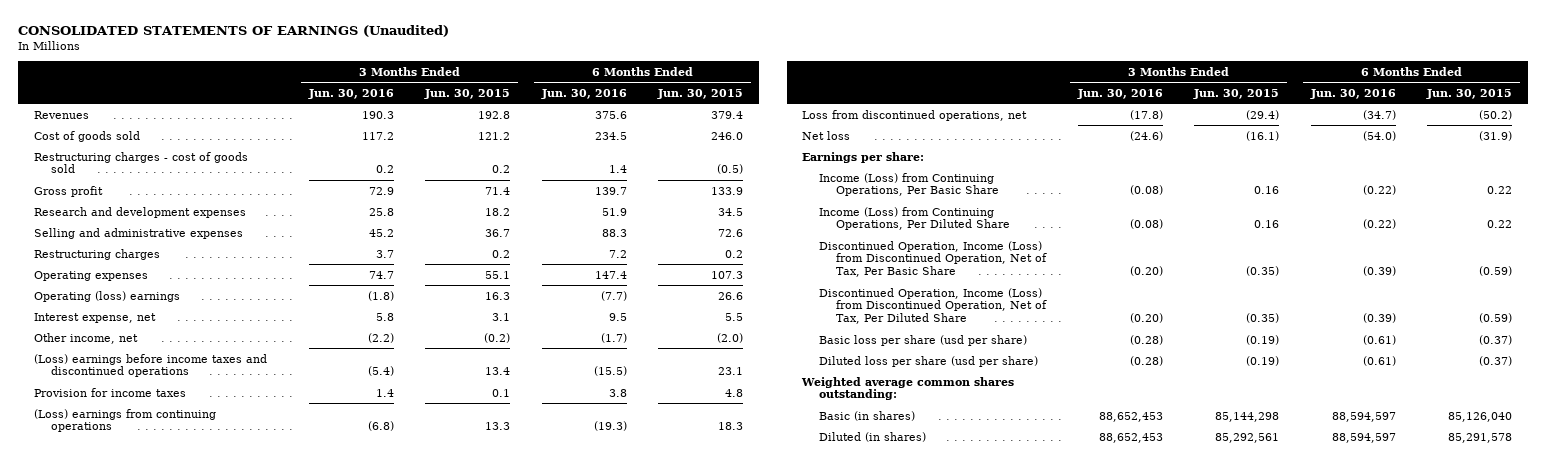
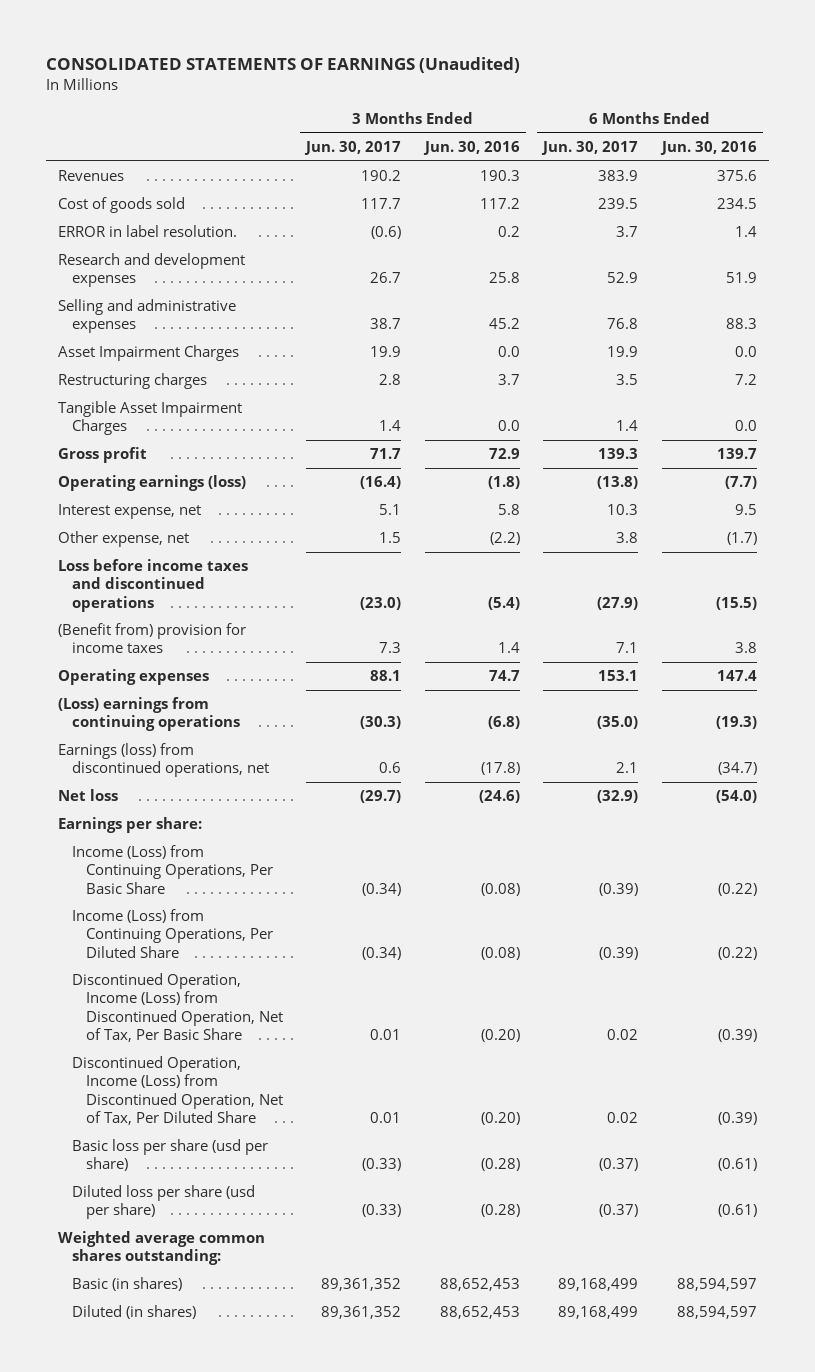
[424,88,511,99] Jun. 30, 2015 -> none
[657,88,744,99] Jun. 30, 2015 -> none
none -> [304,140,402,155] Jun. 30, 2017
none -> [541,140,639,155] Jun. 30, 2017
[33,151,248,174] Restructuring charges - cost of goods sold -> [58,225,238,238] ERROR in label resolution.
none -> [58,345,240,362] Asset Impairment Charges
none -> [58,401,243,436] Tangible Asset Impairment Charges
[33,185,103,197] Gross profit -> [58,447,148,464] Gross profit
[33,290,180,302] Operating (loss) earnings -> [58,475,247,492] Operating earnings (loss)
[33,332,138,344] Other income, net -> [58,531,190,548] Other expense, net
[33,353,267,378] (Loss) earnings before income taxes and discontinued operations -> [58,559,249,612] Loss before income taxes and discontinued operations
[33,387,186,397] Provision for income taxes -> [58,623,247,654] (Benefit from) provision for income taxes
[33,270,148,281] Operating expenses -> [58,669,210,686] Operating expenses
[802,109,1028,121] Loss from discontinued operations, net -> [58,743,269,778] Earnings (loss) from discontinued operations, net

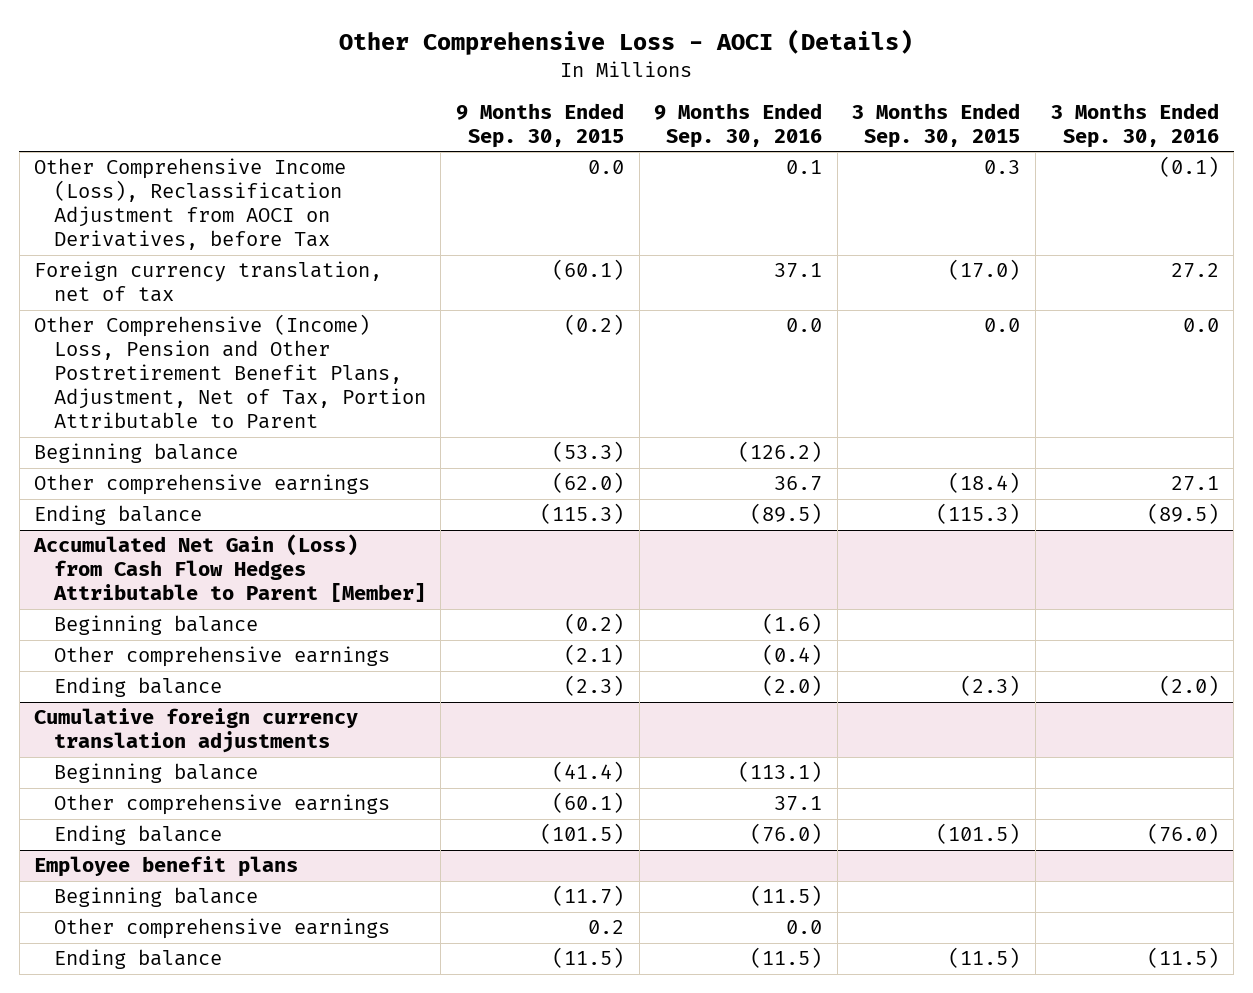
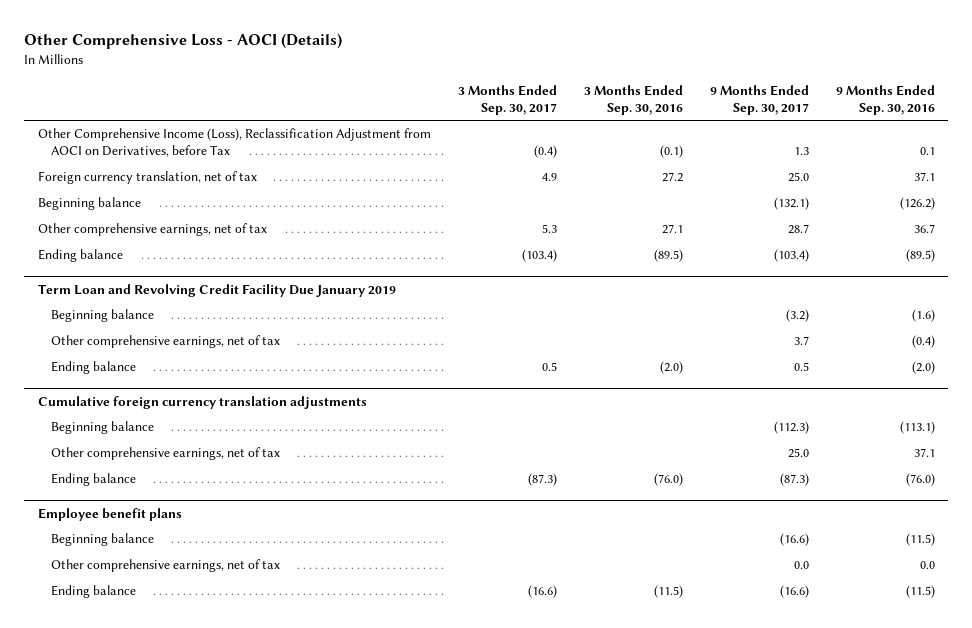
[456,102,625,148] 9 Months Ended Sep. 30, 2015 -> none
[852,102,1021,148] 3 Months Ended Sep. 30, 2015 -> none
none -> [457,84,557,115] 3 Months Ended Sep. 30, 2017
none -> [709,84,809,115] 9 Months Ended Sep. 30, 2017
[34,314,426,430] Other Comprehensive (Income) Loss, Pension and Other Postretirement Benefit Plans, Adjustment, Net of Tax, Portion Attributable to Parent -> none
[34,474,371,496] Other comprehensive earnings -> [37,223,267,237] Other comprehensive earnings, net of tax
[33,534,426,603] Accumulated Net Gain (Loss) from Cash Flow Hedges Attributable to Parent [Member] -> [37,283,396,297] Term Loan and Revolving Credit Facility Due January 2019
[53,646,390,668] Other comprehensive earnings -> [50,335,280,349] Other comprehensive earnings, net of tax
[53,794,390,816] Other comprehensive earnings -> [50,447,280,461] Other comprehensive earnings, net of tax
[53,918,390,940] Other comprehensive earnings -> [50,559,280,573] Other comprehensive earnings, net of tax

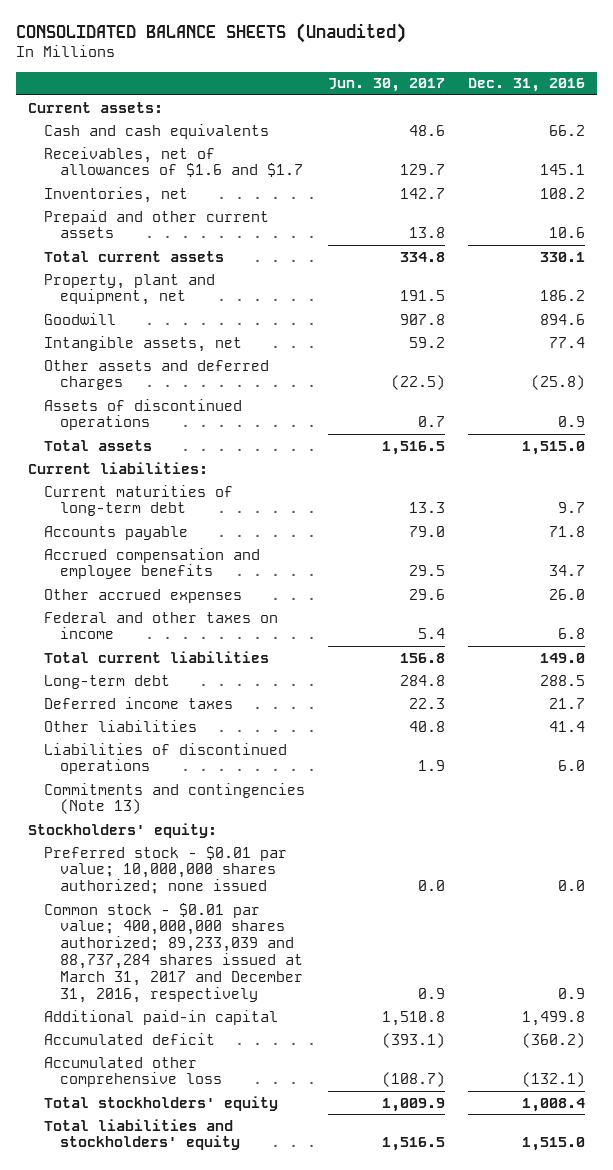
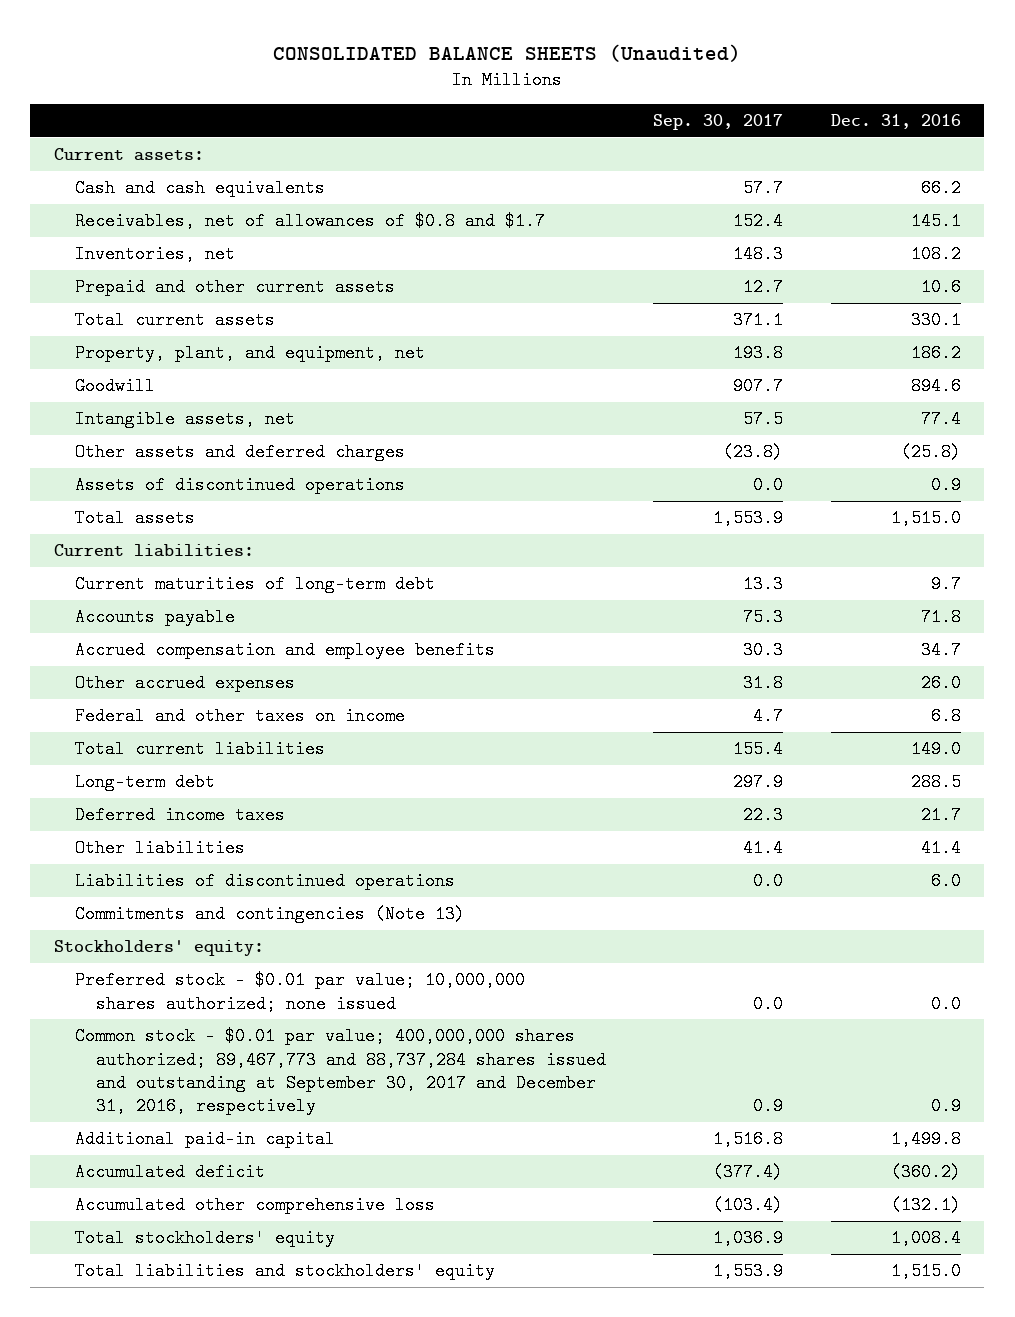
[328,78,446,93] Jun. 30, 2017 -> none
none -> [653,114,784,131] Sep. 30, 2017
[43,146,304,178] Receivables, net of allowances of $1.6 and $1.7 -> [74,212,545,231] Receivables, net of allowances of $0.8 and $1.7
[43,273,215,306] Property, plant and equipment, net -> [74,344,425,363] Property, plant, and equipment, net
[43,902,304,1003] Common stock - $0.01 par value; 400,000,000 shares authorized; 89,233,039 and 88,737,284 shares issued at March 31, 2017 and December 31, 2016, respectively -> [74,1027,606,1116] Common stock - $0.01 par value; 400,000,000 shares authorized; 89,467,773 and 88,737,284 shares issued and outstanding at September 30, 2017 and December 31, 2016, respectively

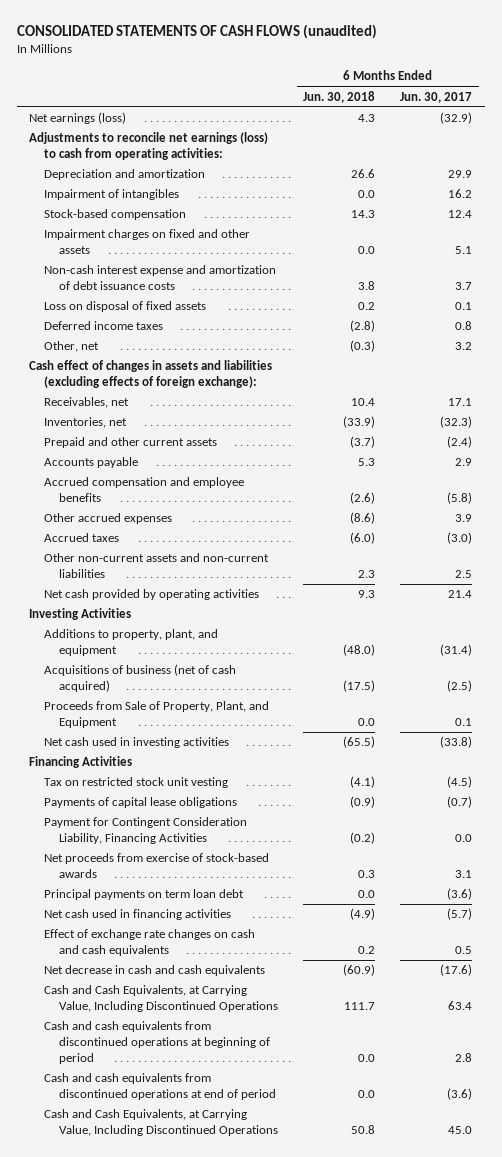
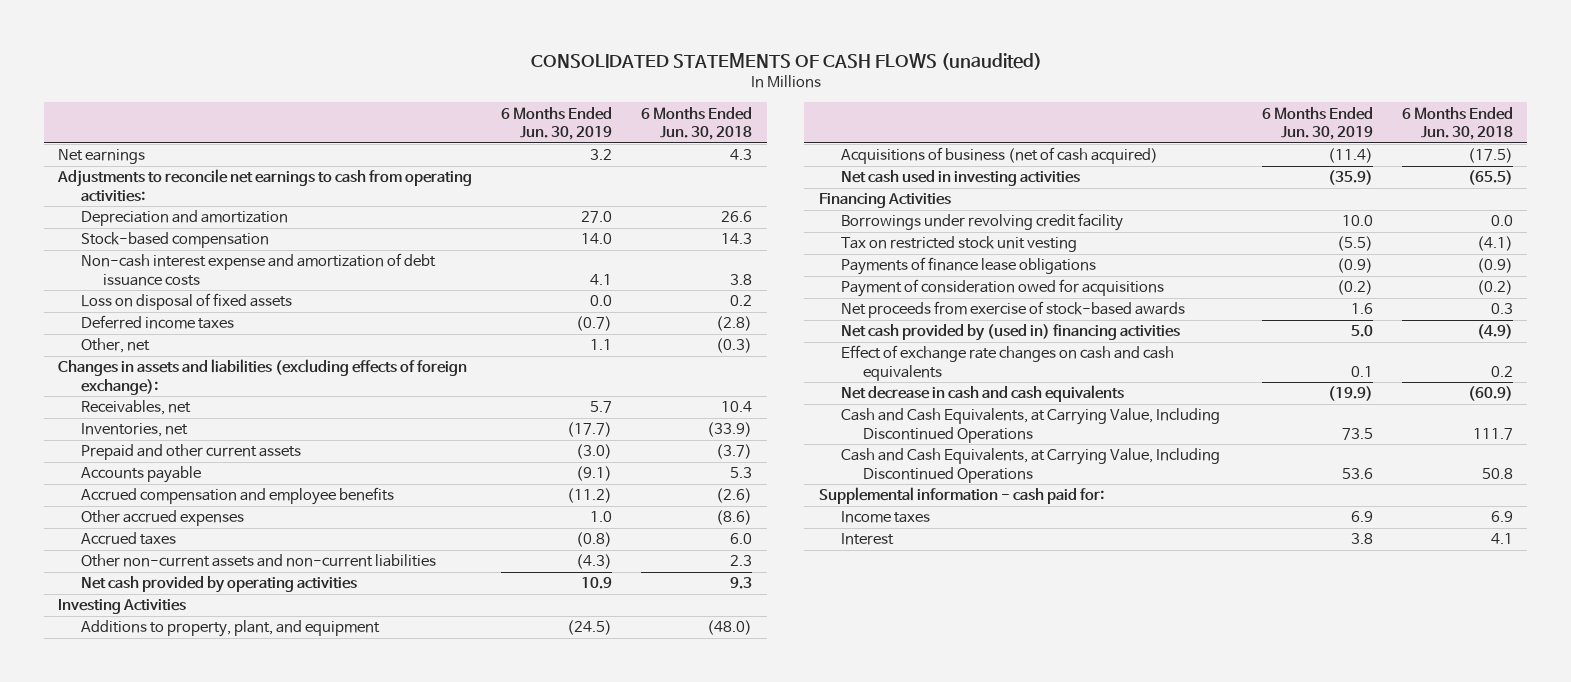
[400,91,473,103] Jun. 30, 2017 -> none
none -> [501,106,613,141] 6 Months Ended Jun. 30, 2019
[29,112,127,125] Net earnings (loss) -> [58,149,146,165] Net earnings
[29,132,269,160] Adjustments to reconcile net earnings (loss) to cash from operating activities: -> [57,169,473,202] Adjustments to reconcile net earnings to cash from operating activities:
[44,189,180,201] Impairment of intangibles -> none
[44,229,251,254] Impairment charges on fixed and other assets -> none
[29,360,273,388] Cash effect of changes in assets and liabilities (excluding effects of foreign exchange): -> [58,359,468,395] Changes in assets and liabilities (excluding effects of foreign exchange):
[350,532,376,545] (6.0) -> [730,533,753,545] 6.0
[44,701,270,728] Proceeds from Sale of Property, Plant, and Equipment -> none
none -> [840,213,1123,232] Borrowings under revolving credit facility
[44,797,238,809] Payments of capital lease obligations -> [840,257,1096,276] Payments of finance lease obligations
[44,817,248,844] Payment for Contingent Consideration Liability, Financing Activities -> [840,279,1164,298] Payment of consideration owed for acquisitions
[44,889,245,901] Principal payments on term loan debt -> none
[44,909,232,921] Net cash used in financing activities -> [840,324,1180,342] Net cash provided by (used in) financing activities
[44,1021,271,1064] Cash and cash equivalents from discontinued operations at beginning of period -> none
[44,1073,277,1100] Cash and cash equivalents from discontinued operations at end of period -> none
none -> [818,487,1104,505] Supplemental information - cash paid for:
none -> [840,511,930,524] Income taxes
none -> [840,533,894,546] Interest

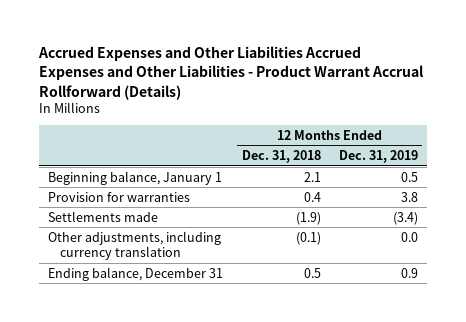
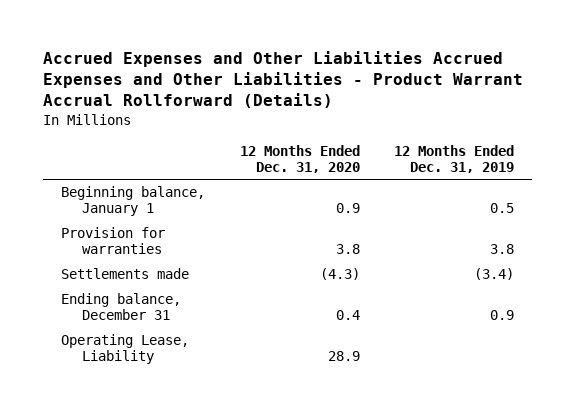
[241,150,321,164] Dec. 31, 2018 -> none
none -> [239,144,360,173] 12 Months Ended Dec. 31, 2020
[48,230,222,261] Other adjustments, including currency translation -> none
none -> [60,334,189,365] Operating Lease, Liability

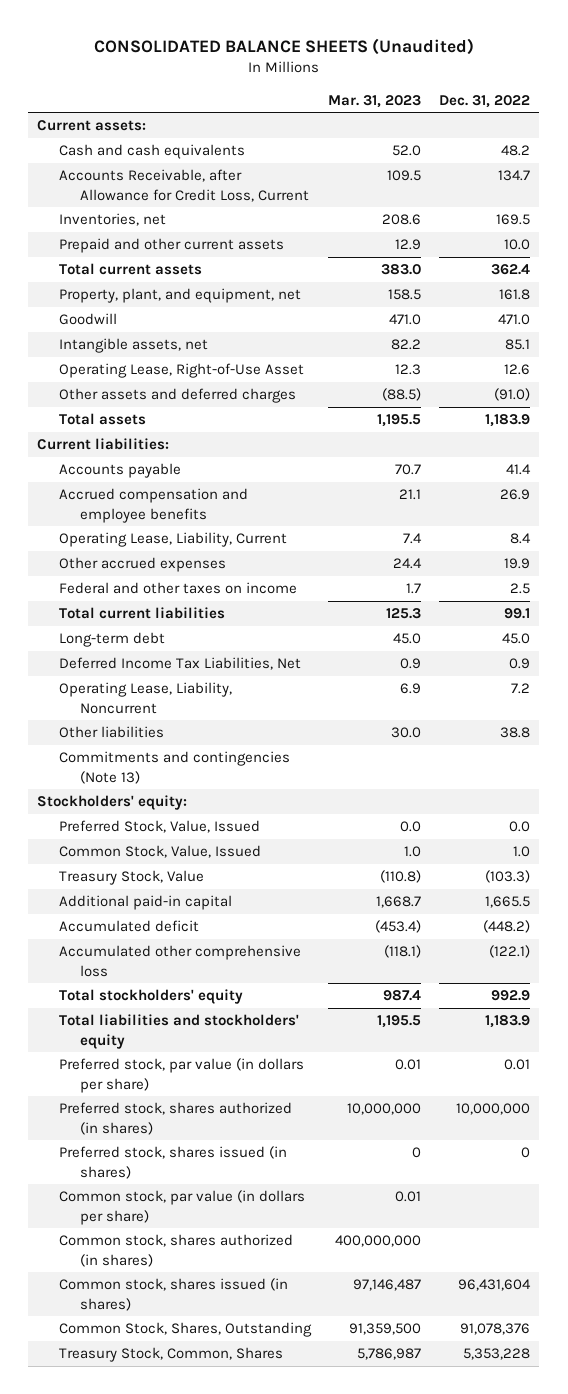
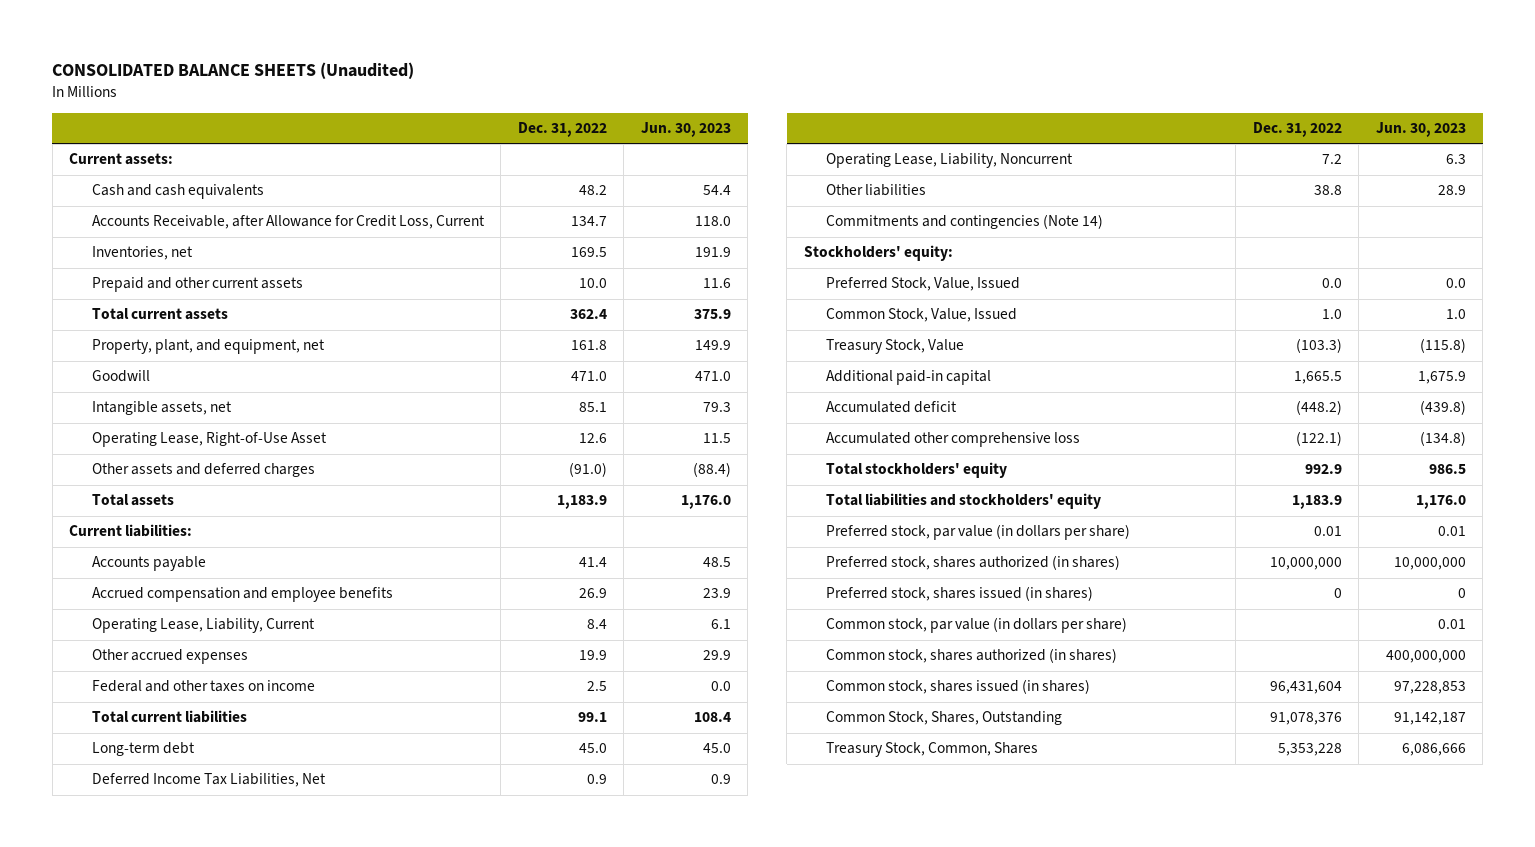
[328,94,422,108] Mar. 31, 2023 -> none
none -> [640,122,731,138] Jun. 30, 2023
[58,751,290,784] Commitments and contingencies (Note 13) -> [826,214,1104,230] Commitments and contingencies (Note 14)

